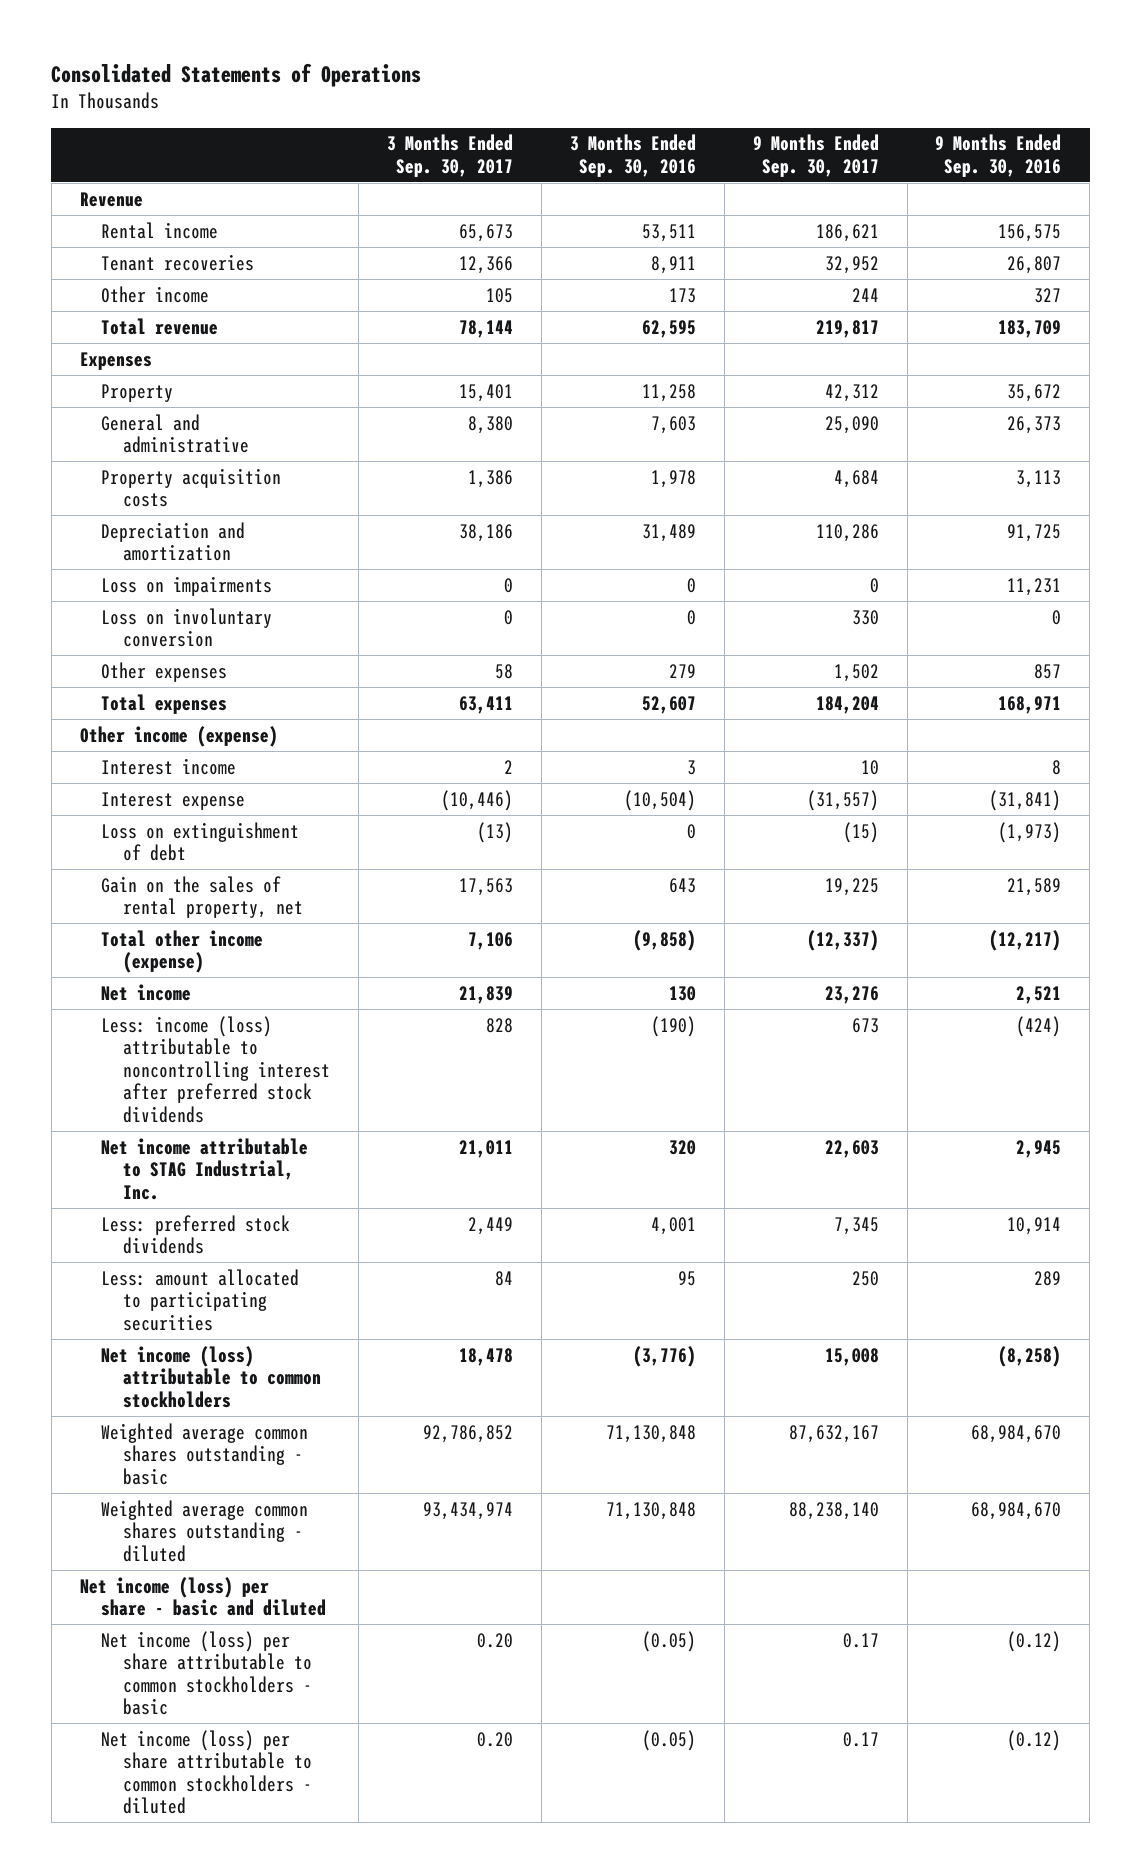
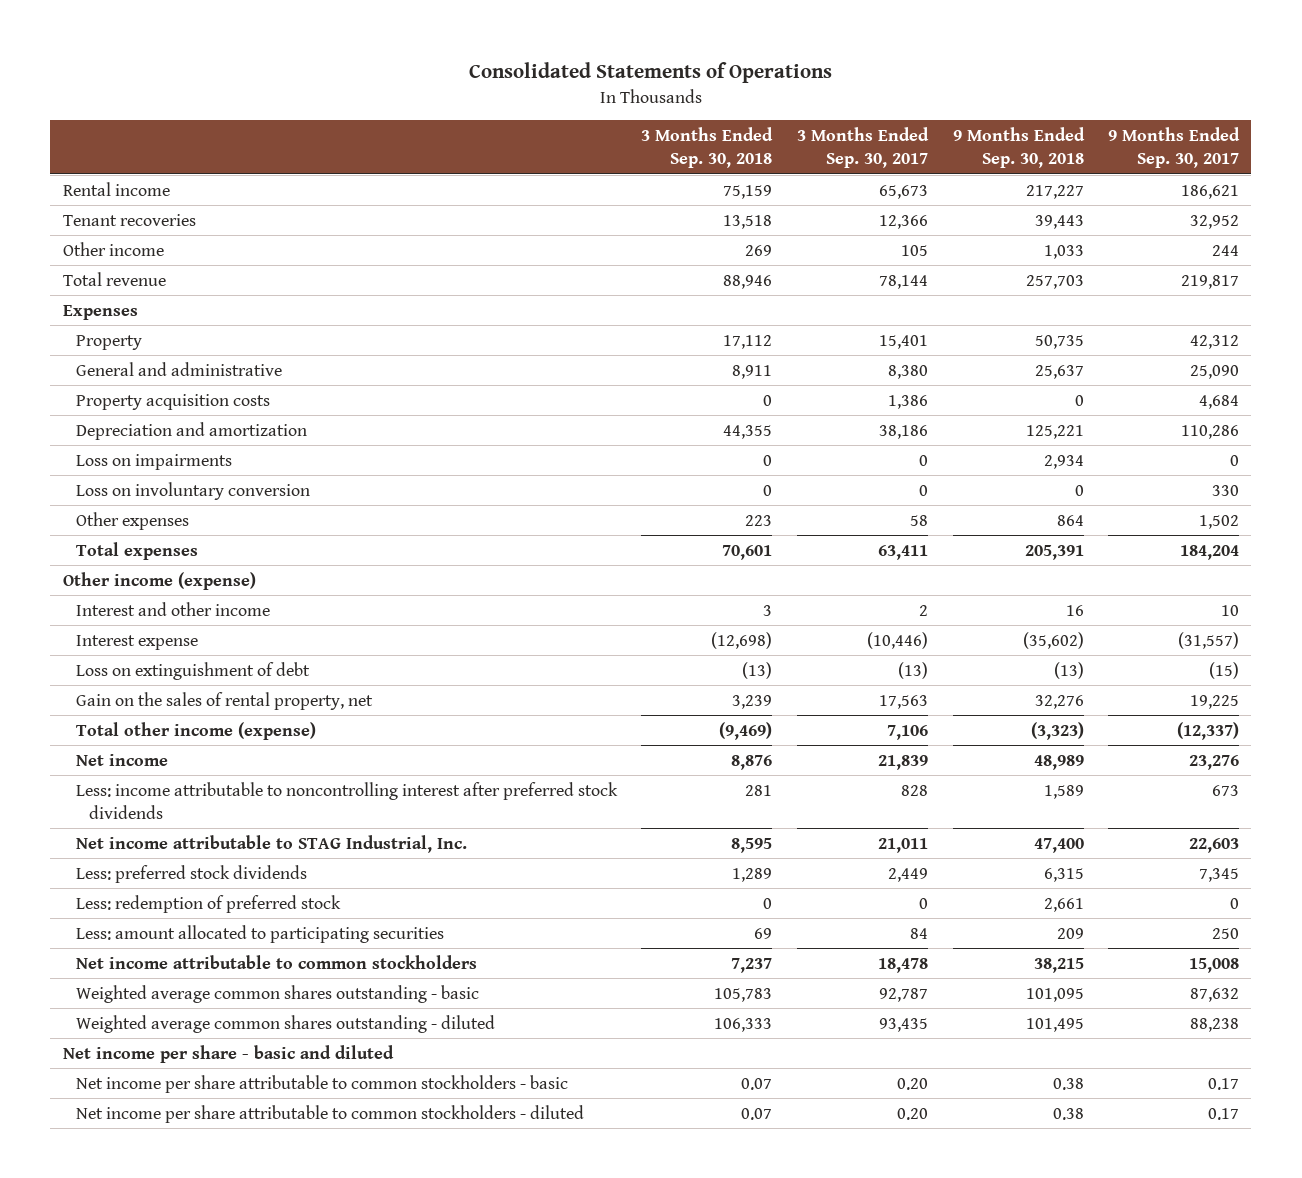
[569,134,696,177] 3 Months Ended Sep. 30, 2016 -> none
[935,134,1062,177] 9 Months Ended Sep. 30, 2016 -> none
none -> [641,127,774,169] 3 Months Ended Sep. 30, 2018
none -> [952,127,1085,169] 9 Months Ended Sep. 30, 2018
[79,191,143,207] Revenue -> none
[101,757,237,775] Interest income -> [75,601,270,616] Interest and other income
[101,1015,331,1123] Less: income (loss) attributable to noncontrolling interest after preferred stock dividends -> [75,781,618,819] Less: income attributable to noncontrolling interest after preferred stock dividends
none -> [75,894,341,913] Less: redemption of preferred stock
[101,1345,322,1408] Net income (loss) attributable to common stockholders -> [75,954,477,969] Net income attributable to common stockholders
[422,1424,513,1443] 92,786,852 -> [878,987,928,1002] 92,787
[788,1424,879,1443] 87,632,167 -> [1190,987,1240,1002] 87,632
[422,1501,513,1520] 93,434,974 -> [878,1017,928,1032] 93,435
[788,1501,879,1520] 88,238,140 -> [1190,1017,1240,1032] 88,238
[79,1576,327,1617] Net income (loss) per share - basic and diluted -> [62,1044,394,1063] Net income per share - basic and diluted
[101,1630,313,1716] Net income (loss) per share attributable to common stockholders - basic -> [75,1074,568,1093] Net income per share attributable to common stockholders - basic
[101,1729,313,1815] Net income (loss) per share attributable to common stockholders - diluted -> [75,1104,584,1123] Net income per share attributable to common stockholders - diluted

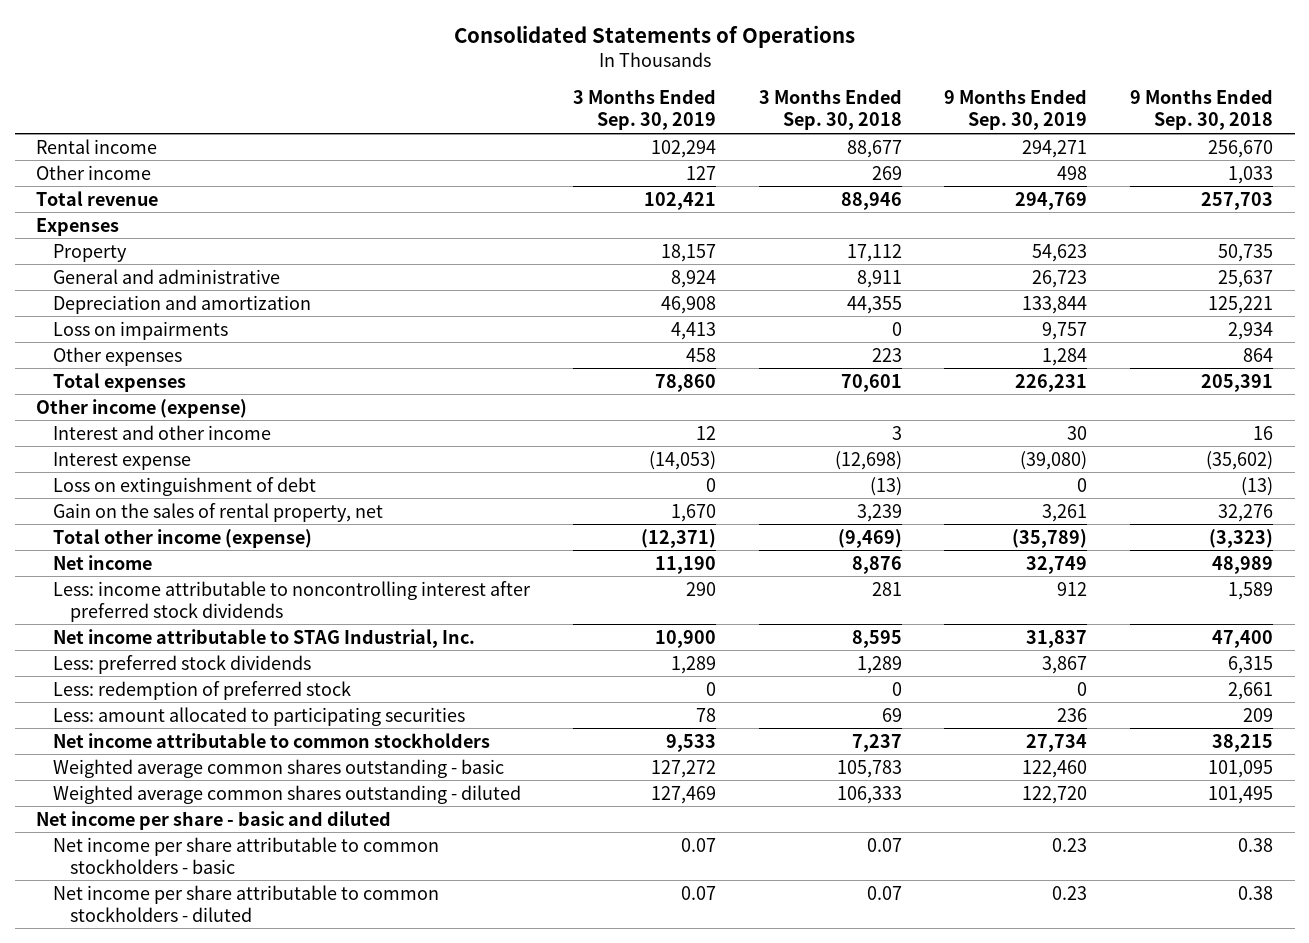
[796,127,929,169] 3 Months Ended Sep. 30, 2017 -> none
[1108,127,1241,169] 9 Months Ended Sep. 30, 2017 -> none
none -> [572,89,716,131] 3 Months Ended Sep. 30, 2019
none -> [944,89,1088,131] 9 Months Ended Sep. 30, 2019
[62,213,196,226] Tenant recoveries -> none
[723,184,773,199] 75,159 -> [846,139,902,158] 88,677
[1025,184,1084,199] 217,227 -> [1208,139,1274,158] 256,670
[75,393,270,410] Property acquisition costs -> none
[75,481,310,500] Loss on involuntary conversion -> none

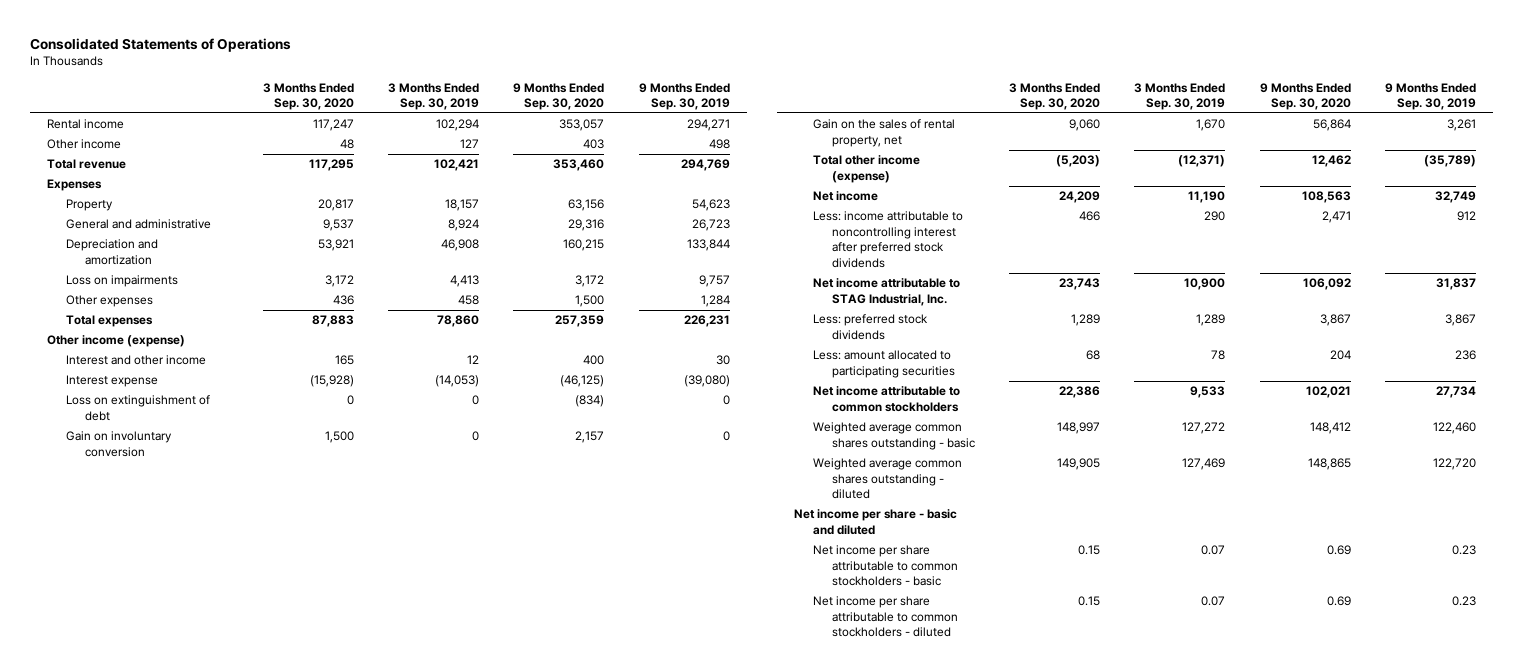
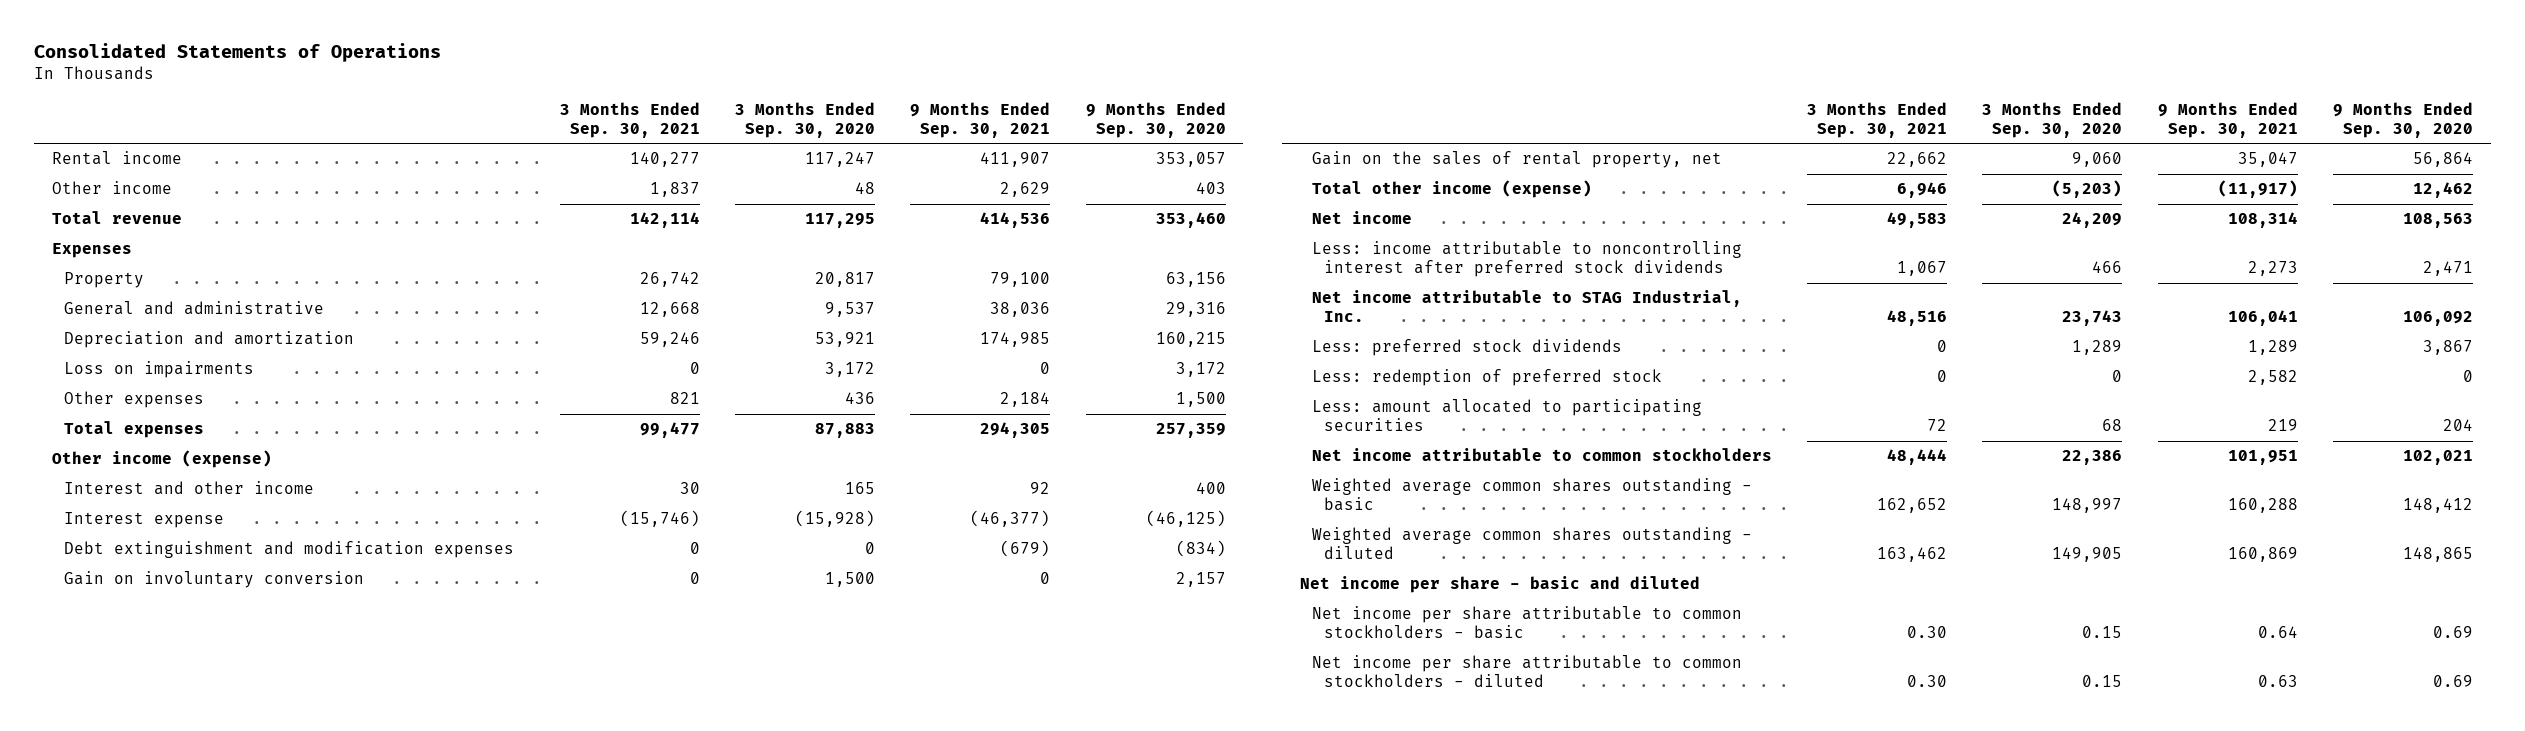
[387,82,479,111] 3 Months Ended Sep. 30, 2019 -> none
[638,82,730,111] 9 Months Ended Sep. 30, 2019 -> none
none -> [559,101,700,138] 3 Months Ended Sep. 30, 2021
none -> [910,101,1051,138] 9 Months Ended Sep. 30, 2021
[66,395,211,421] Loss on extinguishment of debt -> [64,541,515,559] Debt extinguishment and modification expenses
none -> [1311,369,1662,387] Less: redemption of preferred stock

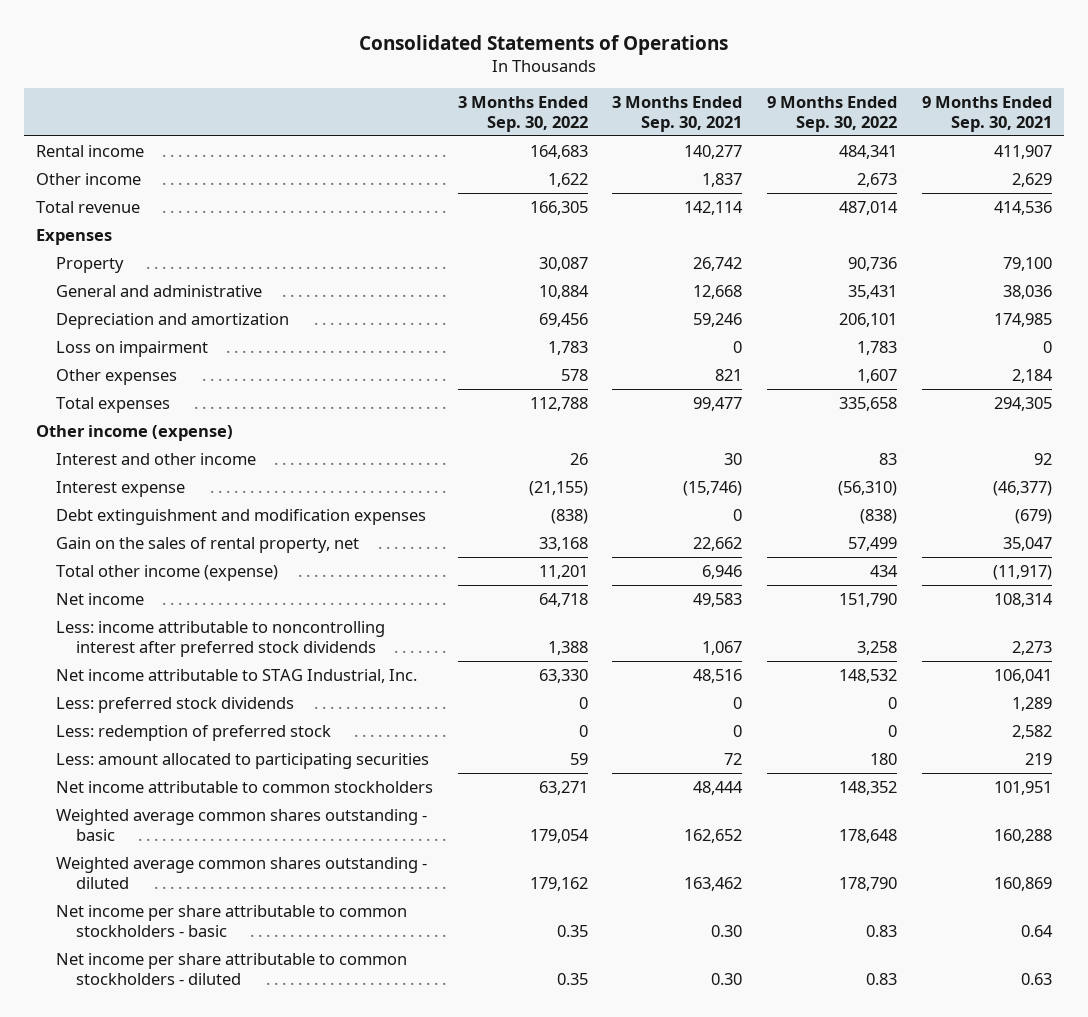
[734,101,875,138] 3 Months Ended Sep. 30, 2020 -> none
[1085,101,1226,138] 9 Months Ended Sep. 30, 2020 -> none
none -> [457,95,588,132] 3 Months Ended Sep. 30, 2022
none -> [767,95,898,132] 9 Months Ended Sep. 30, 2022
[64,361,255,379] Loss on impairments -> [56,340,209,357] Loss on impairment
[64,571,365,589] Gain on involuntary conversion -> none
[1299,576,1700,594] Net income per share - basic and diluted -> none

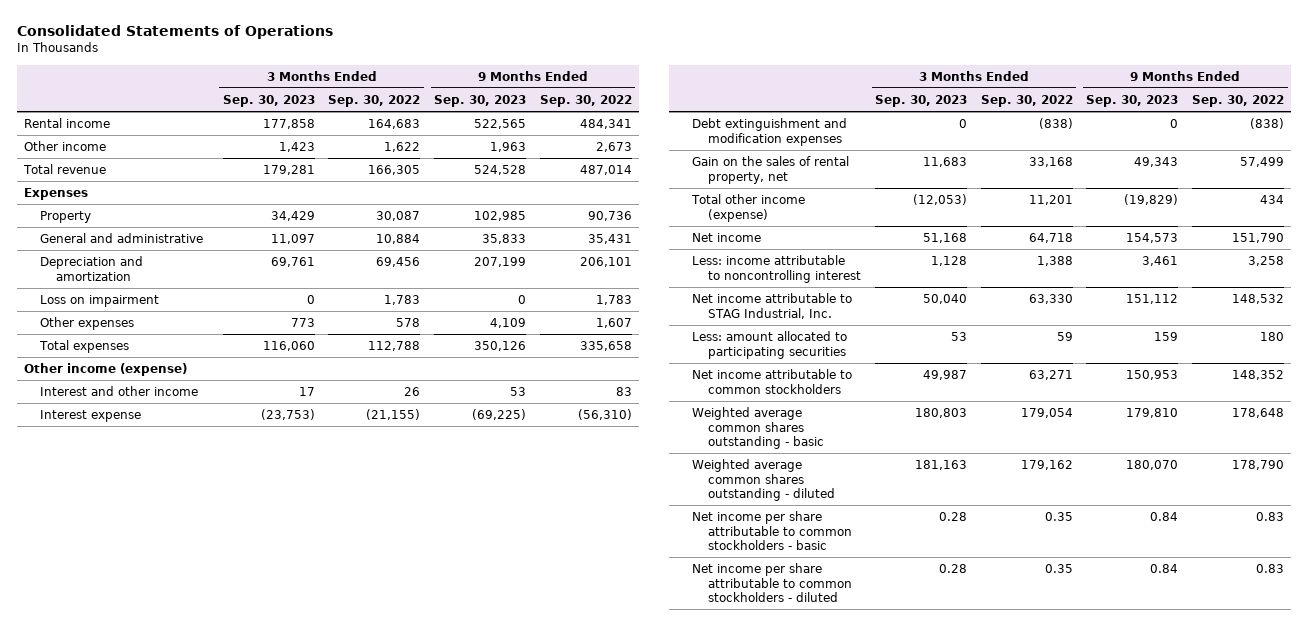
[612,95,743,132] 3 Months Ended Sep. 30, 2021 -> none
[921,95,1052,132] 9 Months Ended Sep. 30, 2021 -> none
none -> [222,94,315,107] Sep. 30, 2023
none -> [434,94,527,107] Sep. 30, 2023
[56,620,386,657] Less: income attributable to noncontrolling interest after preferred stock dividends -> [692,255,862,283] Less: income attributable to noncontrolling interest
[56,696,295,713] Less: preferred stock dividends -> none
[56,724,332,741] Less: redemption of preferred stock -> none

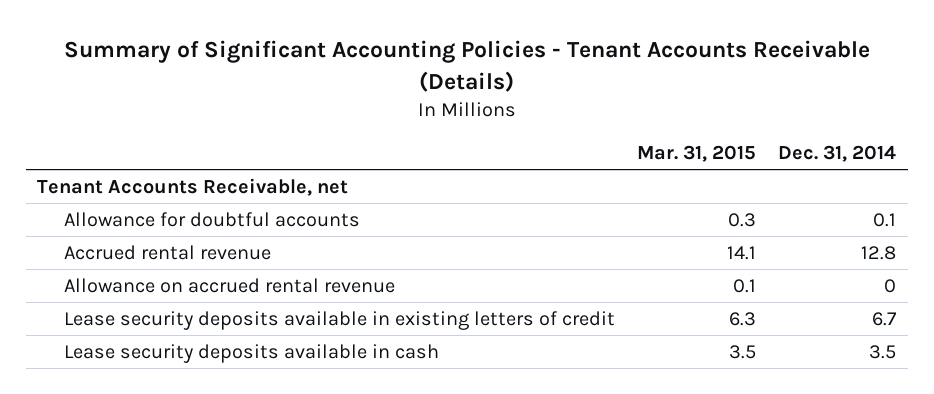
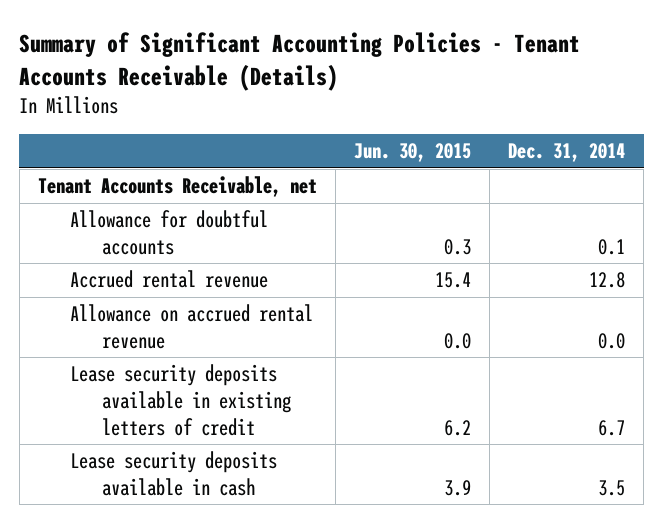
[637,144,757,162] Mar. 31, 2015 -> none
none -> [354,143,472,163] Jun. 30, 2015
[884,279,897,294] 0 -> [598,332,626,349] 0.0

